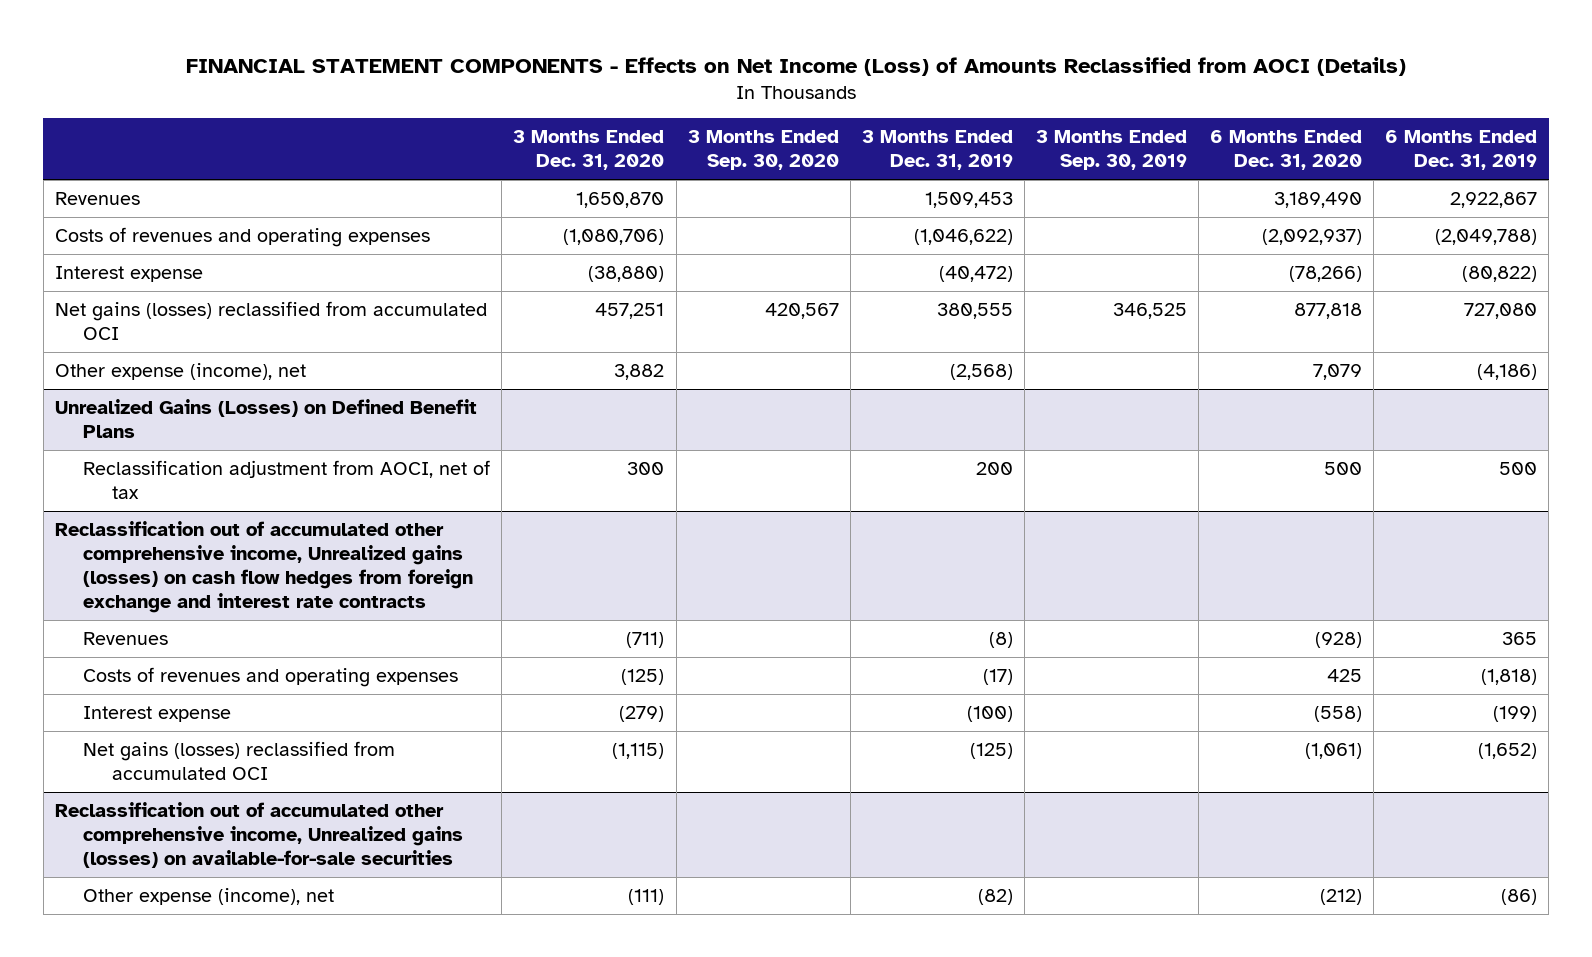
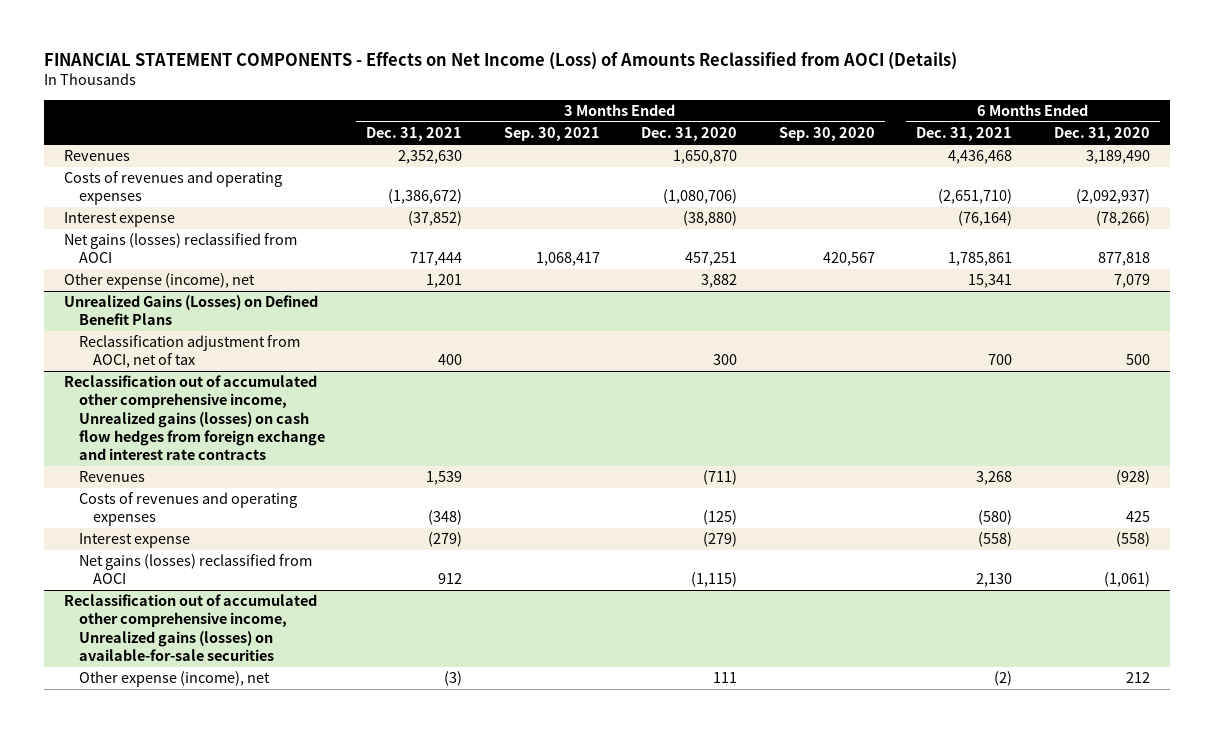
[861,130,1013,171] 3 Months Ended Dec. 31, 2019 -> none
[1035,130,1187,171] 3 Months Ended Sep. 30, 2019 -> none
[1385,130,1538,171] 6 Months Ended Dec. 31, 2019 -> none
none -> [366,127,463,142] Dec. 31, 2021
none -> [503,127,600,142] Sep. 30, 2021
none -> [916,127,1013,142] Dec. 31, 2021
[54,301,487,340] Net gains (losses) reclassified from accumulated OCI -> [64,233,298,264] Net gains (losses) reclassified from AOCI
[83,741,396,780] Net gains (losses) reclassified from accumulated OCI -> [78,554,312,585] Net gains (losses) reclassified from AOCI
[628,889,665,906] (111) -> [713,672,738,684] 111
[1319,889,1362,906] (212) -> [1125,672,1150,684] 212

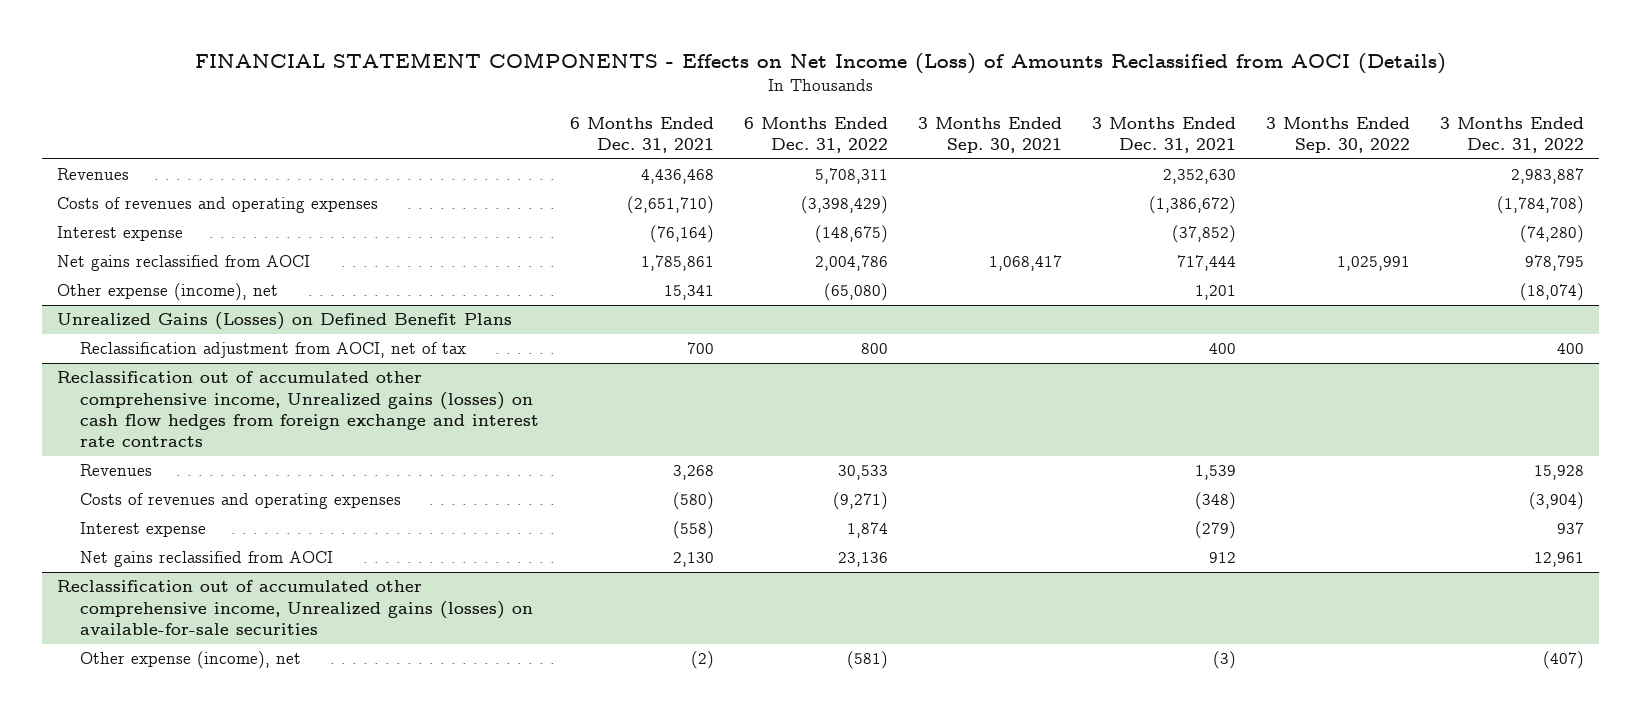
[641,127,738,142] Dec. 31, 2020 -> none
[778,127,875,142] Sep. 30, 2020 -> none
[1053,127,1150,142] Dec. 31, 2020 -> none
none -> [743,116,888,153] 6 Months Ended Dec. 31, 2022
none -> [1266,116,1411,153] 3 Months Ended Sep. 30, 2022
none -> [1440,116,1585,153] 3 Months Ended Dec. 31, 2022
[64,233,298,264] Net gains (losses) reclassified from AOCI -> [57,255,311,272] Net gains reclassified from AOCI
[78,554,312,585] Net gains (losses) reclassified from AOCI -> [80,551,334,568] Net gains reclassified from AOCI

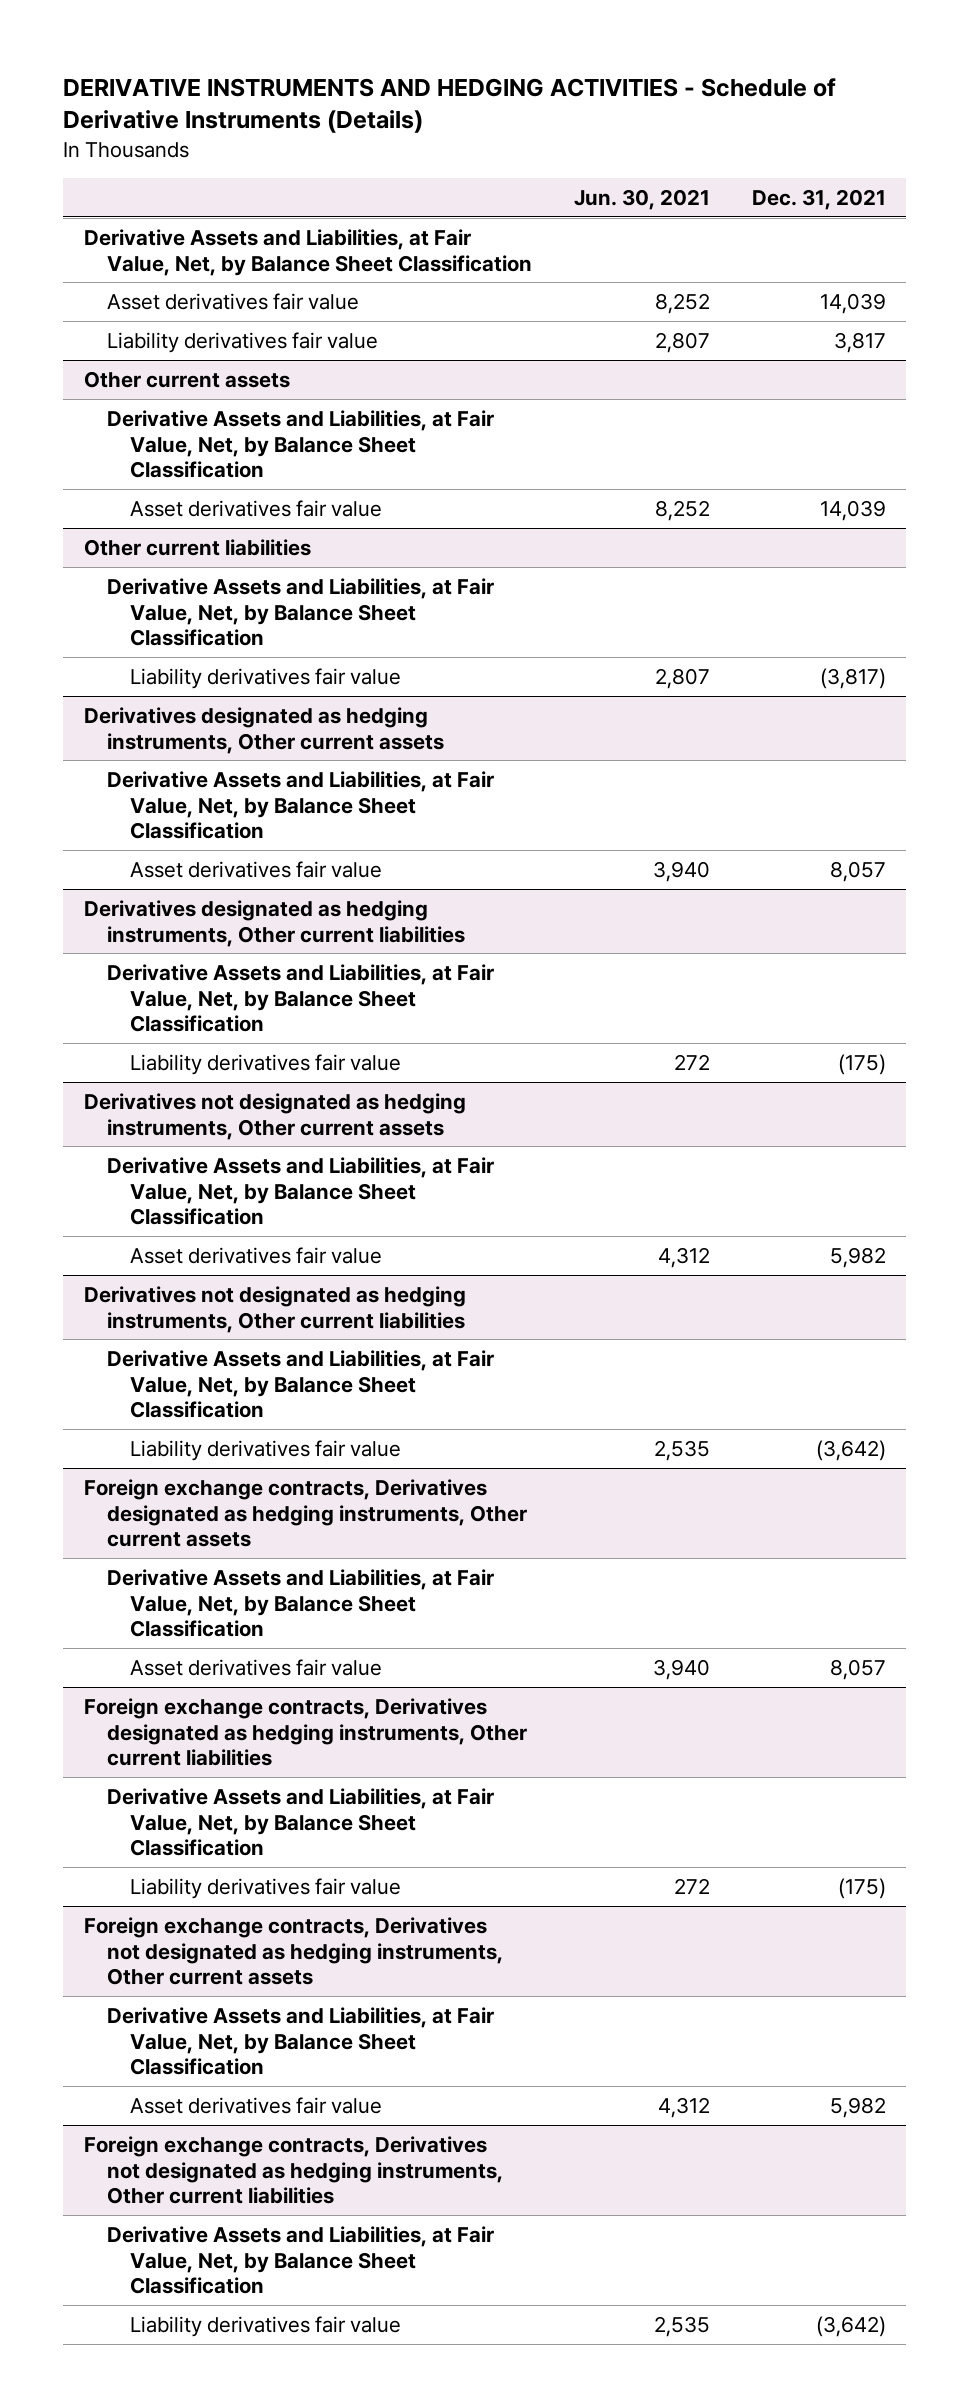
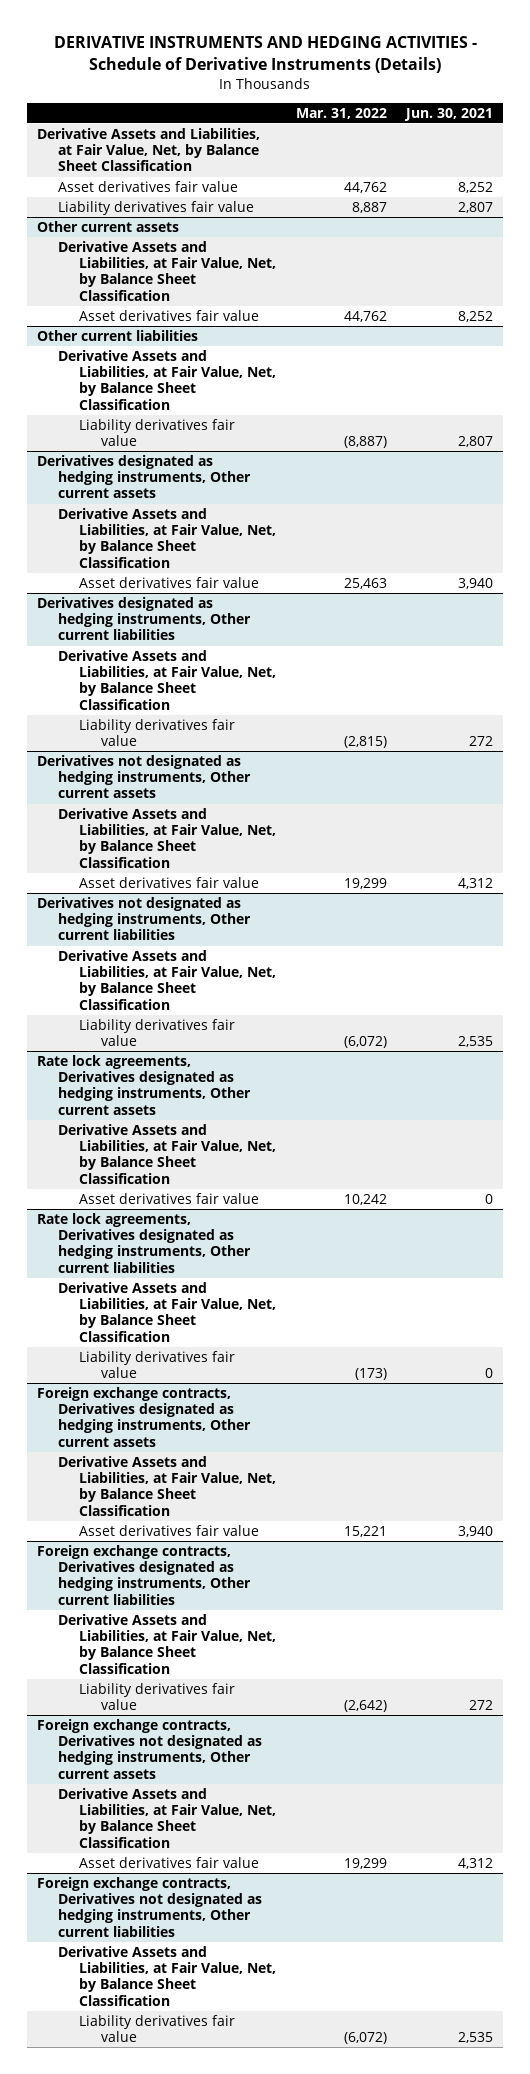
[751,188,886,210] Dec. 31, 2021 -> none
none -> [295,107,387,119] Mar. 31, 2022
none -> [36,1055,251,1115] Rate lock agreements, Derivatives designated as hedging instruments, Other current assets
none -> [57,1124,277,1184] Derivative Assets and Liabilities, at Fair Value, Net, by Balance Sheet Classification
none -> [79,1193,260,1205] Asset derivatives fair value
none -> [36,1213,251,1273] Rate lock agreements, Derivatives designated as hedging instruments, Other current liabilities
none -> [57,1282,277,1342] Derivative Assets and Liabilities, at Fair Value, Net, by Balance Sheet Classification
none -> [79,1351,236,1379] Liability derivatives fair value

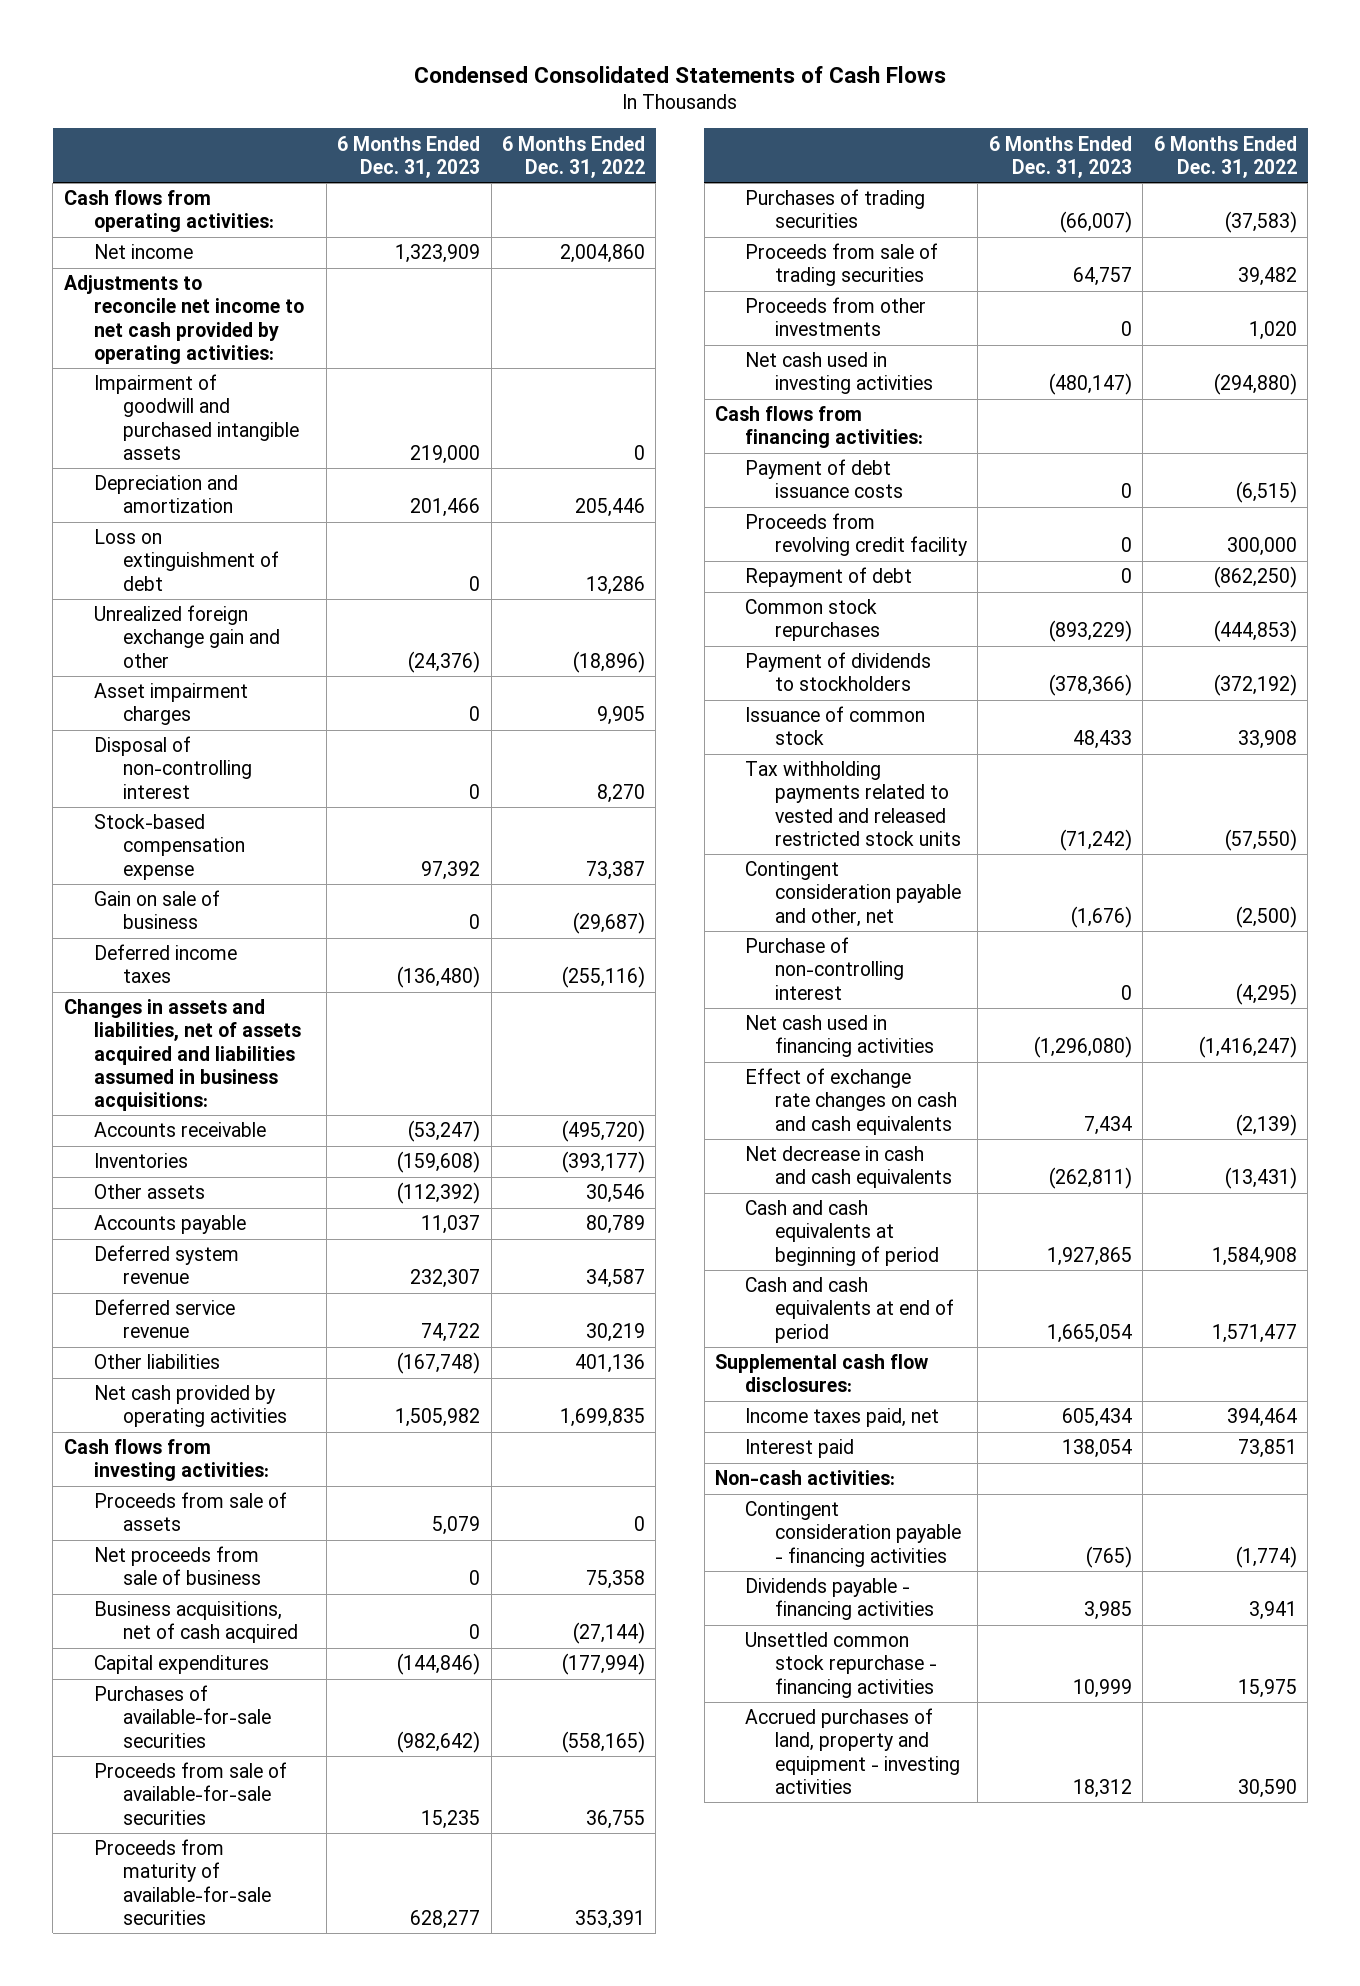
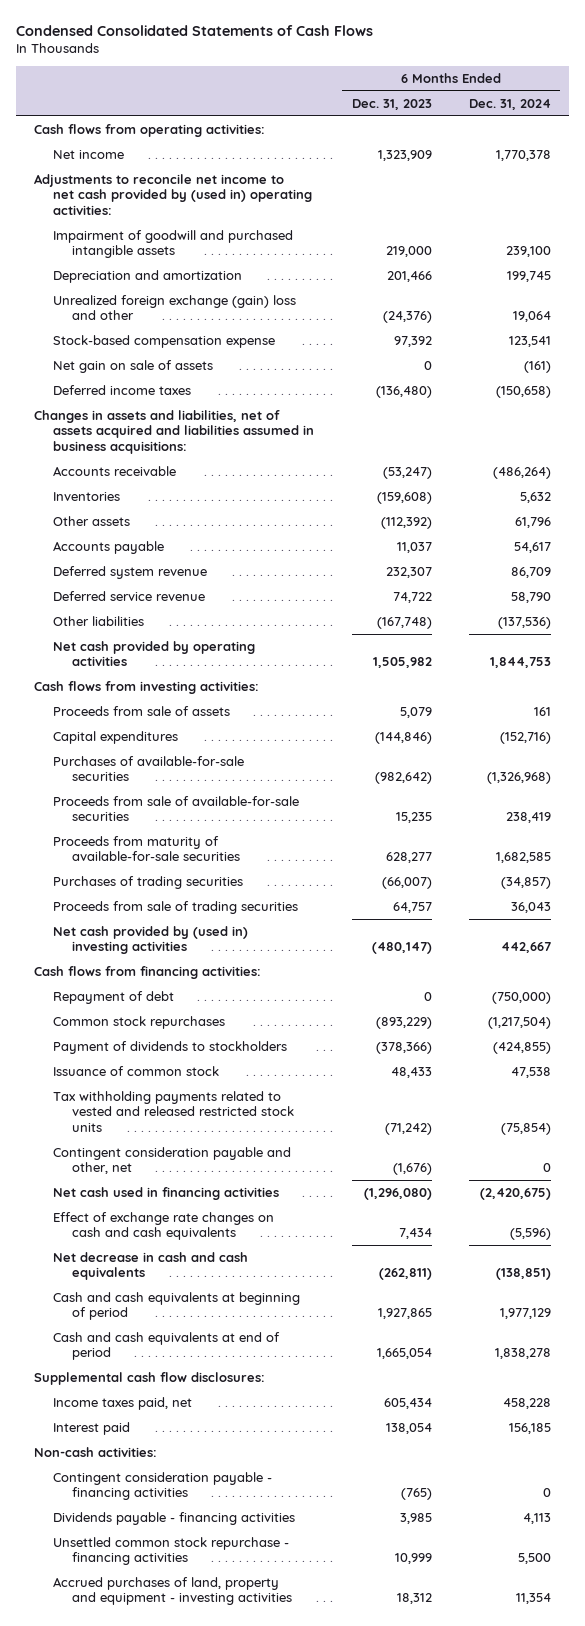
[502,135,646,178] 6 Months Ended Dec. 31, 2022 -> none
none -> [468,98,551,110] Dec. 31, 2024
[63,275,304,364] Adjustments to reconcile net income to net cash provided by operating activities: -> [34,174,313,215] Adjustments to reconcile net income to net cash provided by (used in) operating activities:
[93,529,280,591] Loss on extinguishment of debt -> none
[93,683,248,726] Asset impairment charges -> none
[93,736,253,799] Disposal of non-controlling interest -> none
[93,605,281,668] Unrealized foreign exchange gain and other -> [53,295,297,321] Unrealized foreign exchange (gain) loss and other
[93,890,220,930] Gain on sale of business -> [53,360,214,374] Net gain on sale of assets
[93,1546,262,1586] Net proceeds from sale of business -> none
[93,1601,299,1644] Business acquisitions, net of cash acquired -> none
[745,297,927,337] Proceeds from other investments -> none
[745,352,933,395] Net cash used in investing activities -> [53,926,249,955] Net cash provided by (used in) investing activities
[745,459,903,499] Payment of debt issuance costs -> none
[745,513,967,557] Proceeds from revolving credit facility -> none
[745,937,904,1000] Purchase of non-controlling interest -> none

